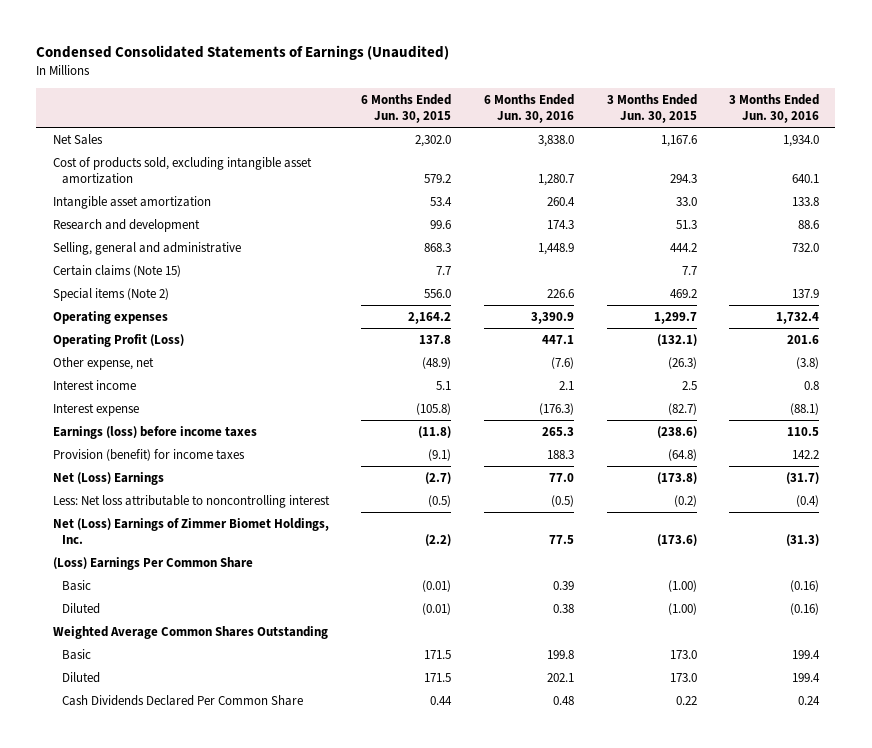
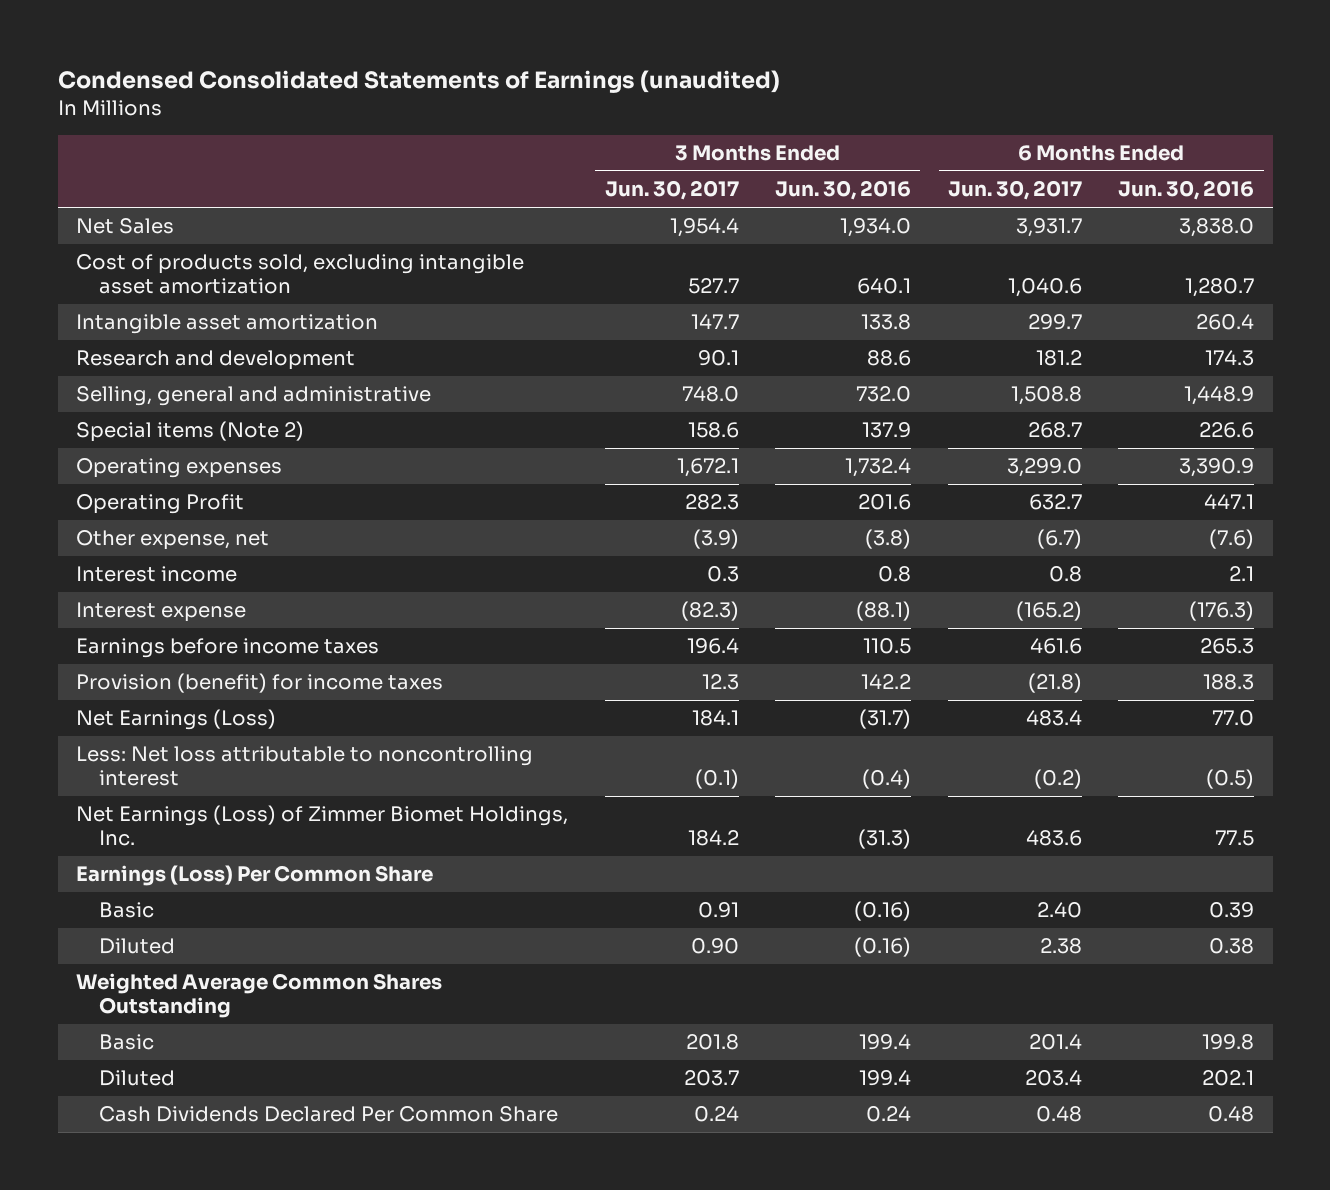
[36,44,450,60] Condensed Consolidated Statements of Earnings (Unaudited) -> [57,70,780,94] Condensed Consolidated Statements of Earnings (unaudited)
[361,93,452,124] 6 Months Ended Jun. 30, 2015 -> none
[606,93,697,124] 3 Months Ended Jun. 30, 2015 -> none
none -> [604,180,739,201] Jun. 30, 2017
none -> [947,180,1082,201] Jun. 30, 2017
[52,264,181,277] Certain claims (Note 15) -> none
[52,333,184,347] Operating Profit (Loss) -> [75,494,244,515] Operating Profit
[52,425,257,439] Earnings (loss) before income taxes -> [75,638,379,659] Earnings before income taxes
[52,471,164,485] Net (Loss) Earnings -> [75,709,276,731] Net Earnings (Loss)
[52,517,329,545] Net (Loss) Earnings of Zimmer Biomet Holdings, Inc. -> [75,805,568,847] Net Earnings (Loss) of Zimmer Biomet Holdings, Inc.
[52,556,253,570] (Loss) Earnings Per Common Share -> [75,865,433,887] Earnings (Loss) Per Common Share

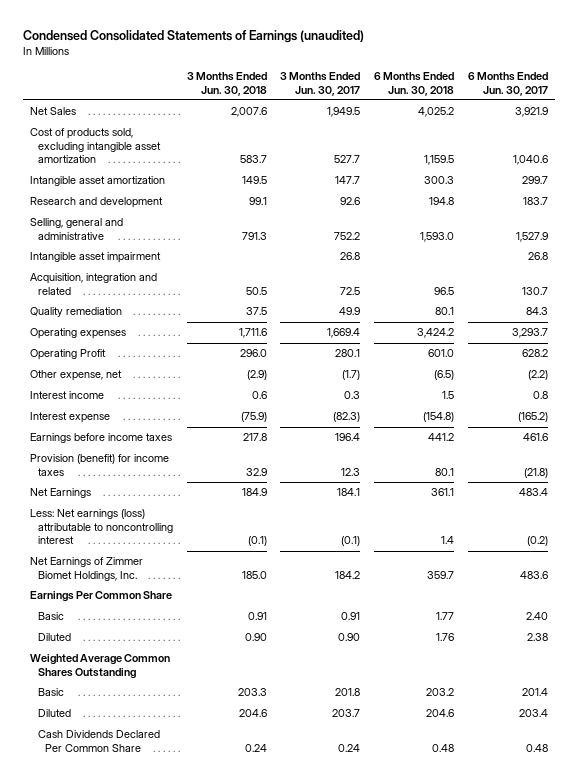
[775,180,912,201] Jun. 30, 2016 -> none
[1118,180,1255,201] Jun. 30, 2016 -> none
none -> [186,72,267,96] 3 Months Ended Jun. 30, 2018
none -> [374,72,455,96] 6 Months Ended Jun. 30, 2018
[669,218,739,238] 1,954.4 -> [327,107,361,118] 1,949.5
[1015,218,1082,238] 3,931.7 -> [515,107,549,118] 3,921.9
[75,421,304,443] Special items (Note 2) -> none
[697,350,739,367] 90.1 -> [340,197,361,206] 92.6
[1035,350,1082,367] 181.2 -> [523,197,549,206] 183.7
[681,386,739,403] 748.0 -> [334,231,361,240] 752.2
[1010,386,1082,406] 1,508.8 -> [516,231,549,242] 1,527.9
none -> [29,252,161,264] Intangible asset impairment
none -> [29,273,157,295] Acquisition, integration and related
none -> [29,307,122,318] Quality remediation
[676,458,739,478] 1,672.1 -> [327,328,361,339] 1,669.4
[1006,458,1082,478] 3,299.0 -> [512,328,549,339] 3,293.7
[684,494,739,511] 282.3 -> [335,349,361,358] 280.1
[1028,494,1082,511] 632.7 -> [522,349,549,358] 628.2
[692,529,739,550] (3.9) -> [342,370,361,381] (1.7)
[1036,529,1082,550] (6.7) -> [528,370,549,381] (2.2)
[75,709,276,731] Net Earnings (Loss) -> [29,488,91,499] Net Earnings
[75,746,533,787] Less: Net loss attributable to noncontrolling interest -> [29,509,173,545] Less: Net earnings (loss) attributable to noncontrolling interest
[75,805,568,847] Net Earnings (Loss) of Zimmer Biomet Holdings, Inc. -> [29,557,143,581] Net Earnings of Zimmer Biomet Holdings, Inc.
[75,865,433,887] Earnings (Loss) Per Common Share -> [29,591,172,603] Earnings Per Common Share

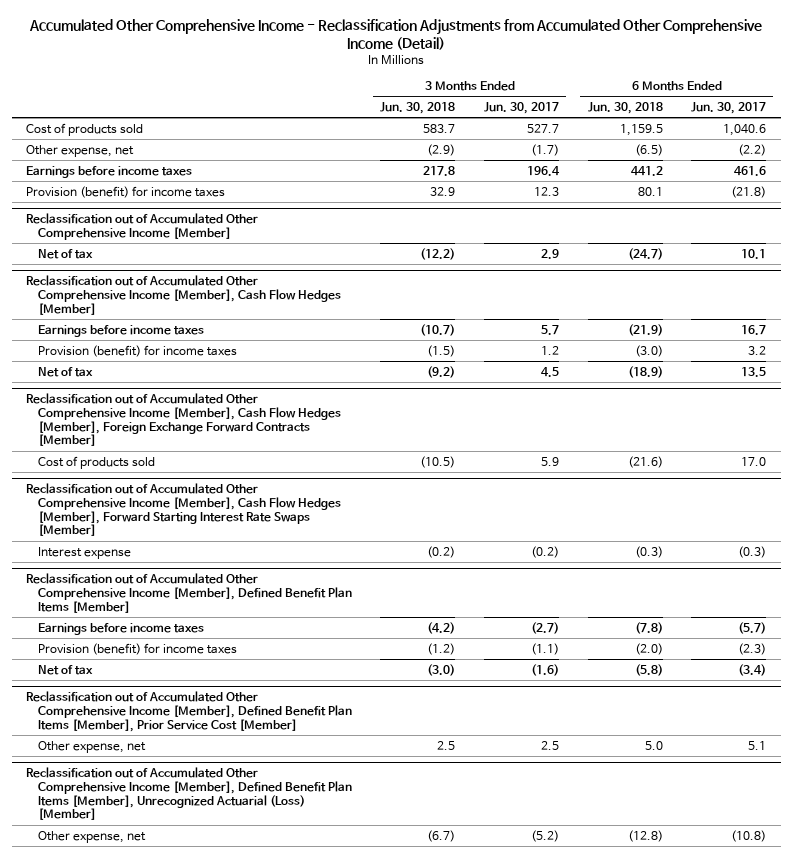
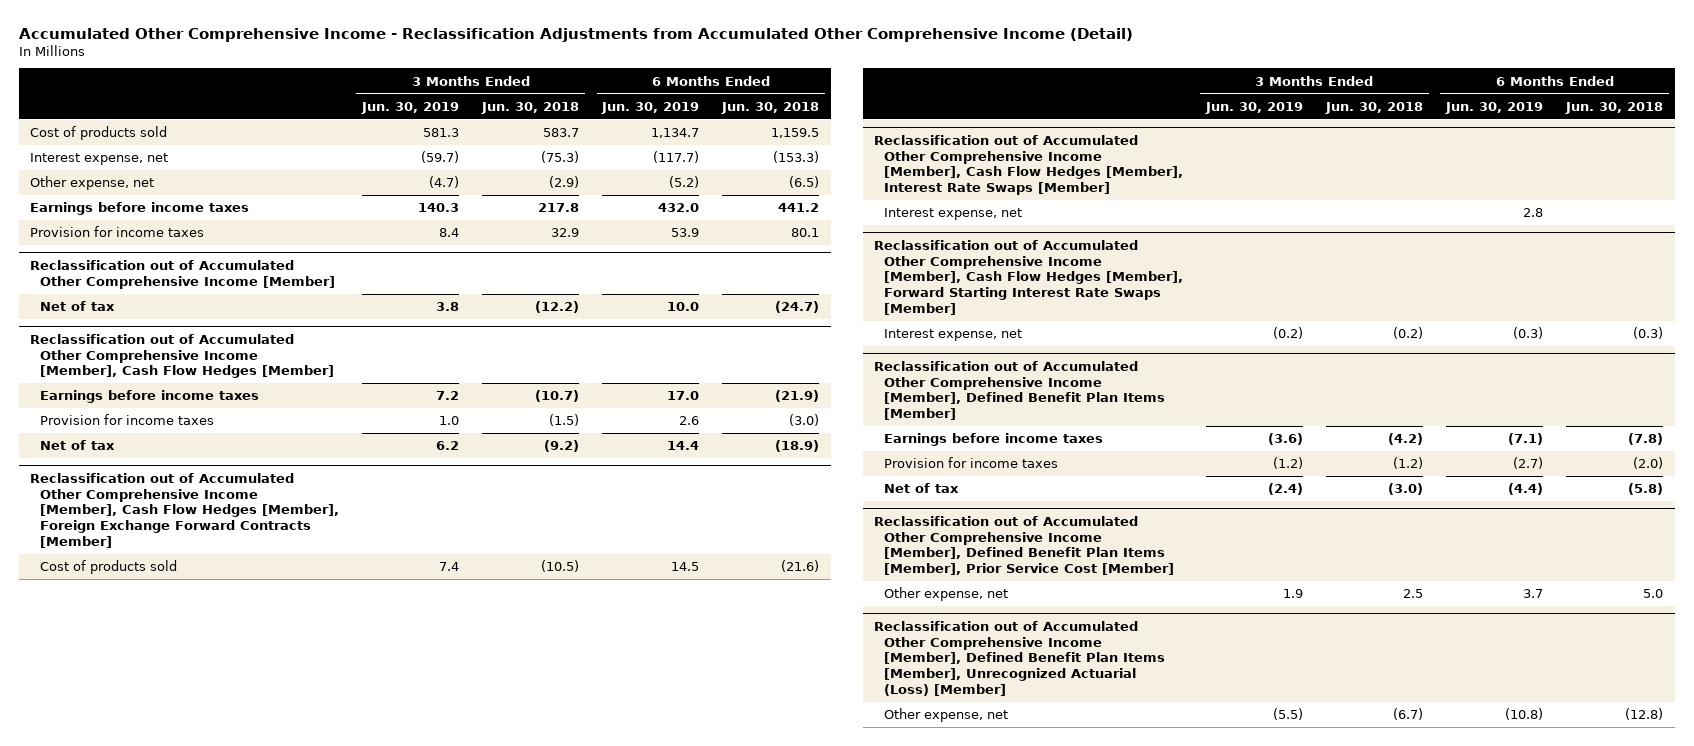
[484,101,560,114] Jun. 30, 2017 -> none
[691,101,767,114] Jun. 30, 2017 -> none
none -> [361,101,460,114] Jun. 30, 2019
none -> [601,101,700,114] Jun. 30, 2019
none -> [30,153,169,166] Interest expense, net
[26,185,226,198] Provision (benefit) for income taxes -> [30,226,205,238] Provision for income taxes
[37,344,237,357] Provision (benefit) for income taxes -> [39,414,214,426] Provision for income taxes
none -> [874,135,1183,196] Reclassification out of Accumulated Other Comprehensive Income [Member], Cash Flow Hedges [Member], Interest Rate Swaps [Member]
none -> [883,208,1022,221] Interest expense, net
[37,546,131,559] Interest expense -> [883,329,1022,342] Interest expense, net
[37,642,237,655] Provision (benefit) for income taxes -> [883,457,1058,469] Provision for income taxes

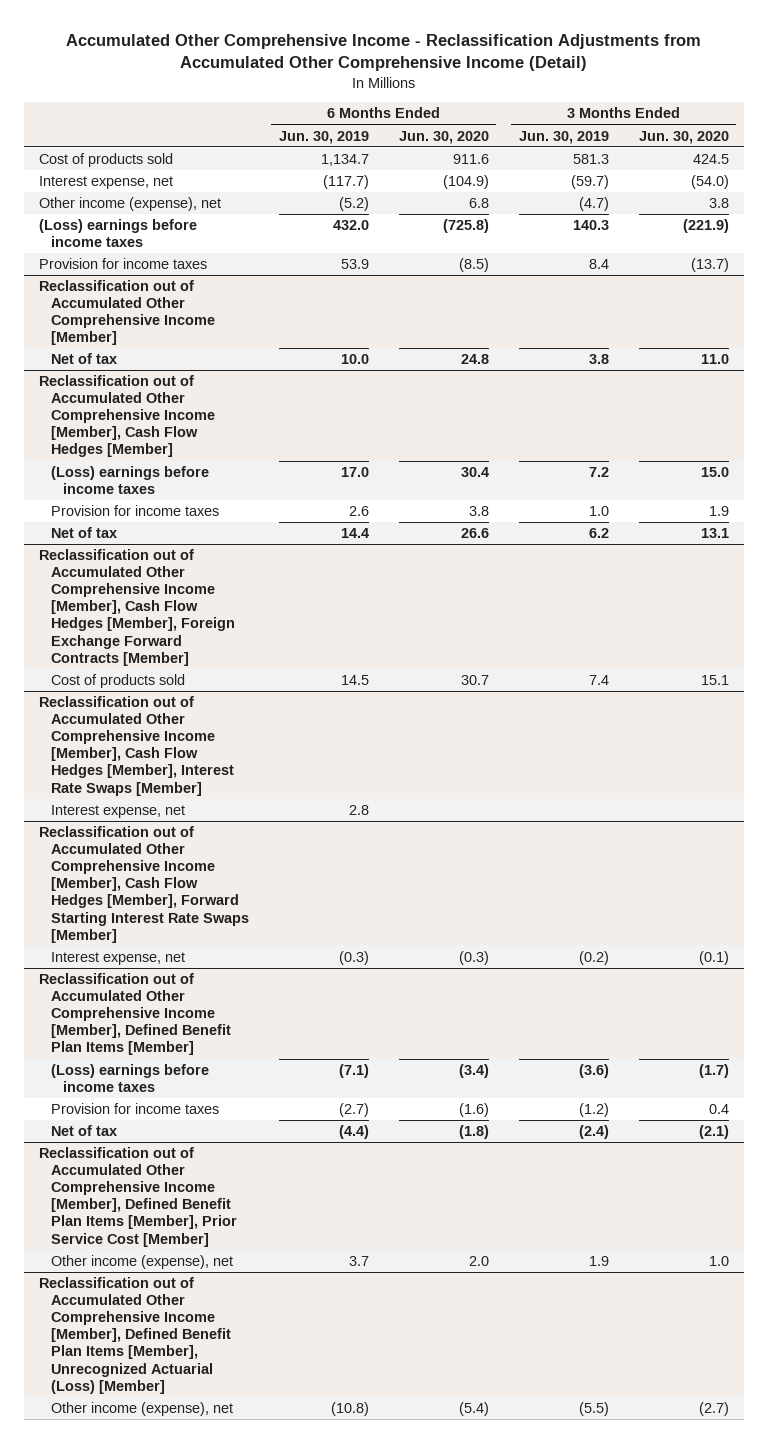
[481,101,580,114] Jun. 30, 2018 -> none
[721,101,820,114] Jun. 30, 2018 -> none
none -> [398,130,489,144] Jun. 30, 2020
none -> [638,130,729,144] Jun. 30, 2020
[30,176,155,191] Other expense, net -> [38,197,221,212] Other income (expense), net
[30,202,250,216] Earnings before income taxes -> [38,219,197,248] (Loss) earnings before income taxes
[39,390,259,404] Earnings before income taxes -> [50,466,209,495] (Loss) earnings before income taxes
[883,433,1103,447] Earnings before income taxes -> [50,1064,209,1093] (Loss) earnings before income taxes
[883,587,1008,602] Other expense, net -> [50,1255,233,1270] Other income (expense), net
[883,708,1008,723] Other expense, net -> [50,1402,233,1417] Other income (expense), net

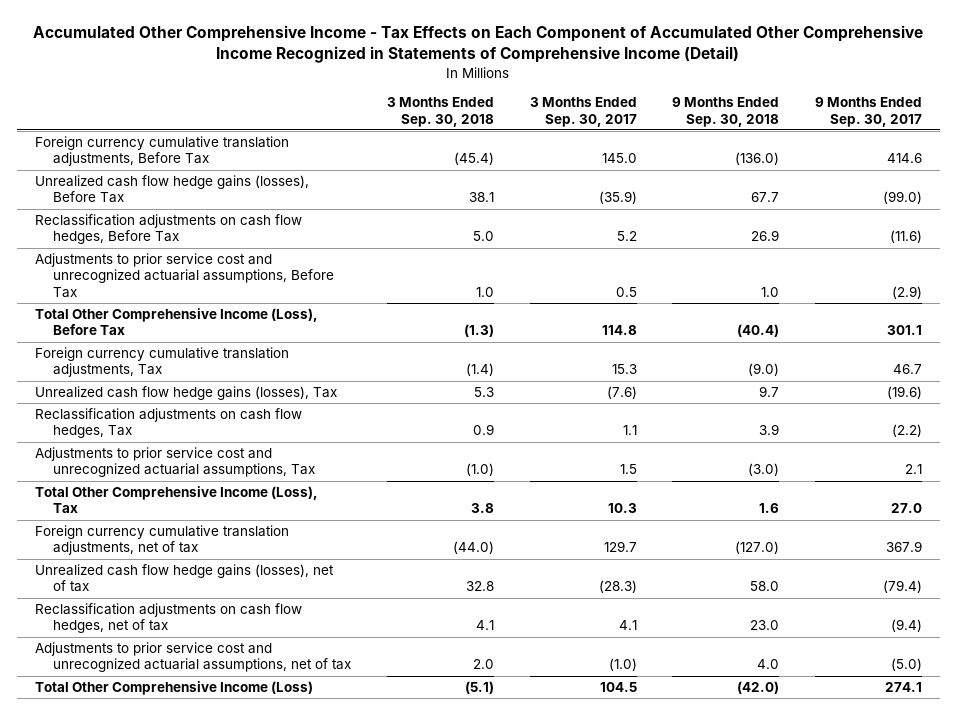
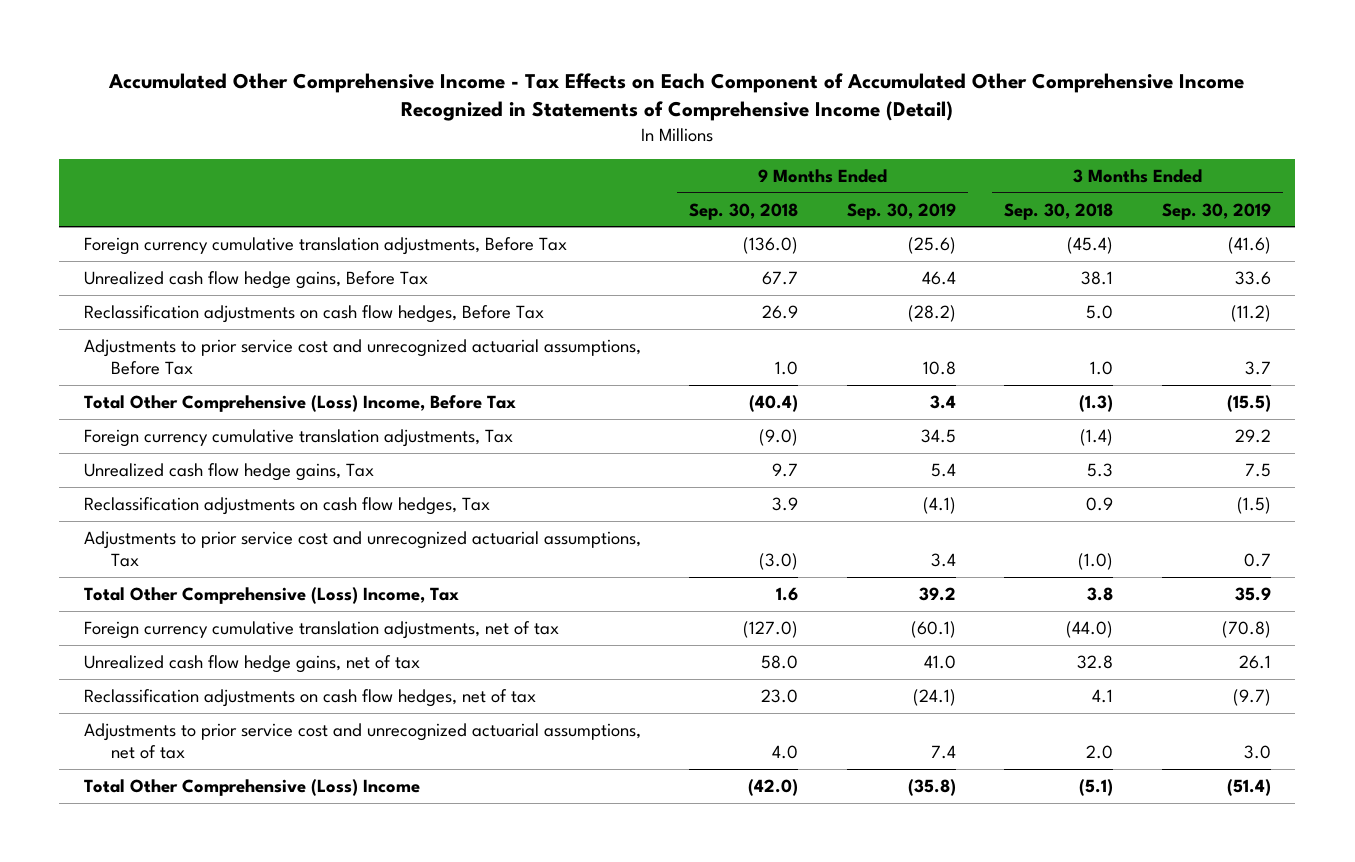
[529,97,637,127] 3 Months Ended Sep. 30, 2017 -> none
[815,97,923,127] 9 Months Ended Sep. 30, 2017 -> none
none -> [846,202,956,220] Sep. 30, 2019
none -> [1161,202,1271,220] Sep. 30, 2019
[34,175,309,204] Unrealized cash flow hedge gains (losses), Before Tax -> [83,270,428,289] Unrealized cash flow hedge gains, Before Tax
[34,308,318,336] Total Other Comprehensive Income (Loss), Before Tax -> [83,394,516,412] Total Other Comprehensive (Loss) Income, Before Tax
[34,386,337,401] Unrealized cash flow hedge gains (losses), Tax -> [83,462,374,481] Unrealized cash flow hedge gains, Tax
[34,486,318,514] Total Other Comprehensive Income (Loss), Tax -> [83,586,459,604] Total Other Comprehensive (Loss) Income, Tax
[34,564,334,593] Unrealized cash flow hedge gains (losses), net of tax -> [83,654,420,673] Unrealized cash flow hedge gains, net of tax
[34,681,313,696] Total Other Comprehensive Income (Loss) -> [83,778,420,796] Total Other Comprehensive (Loss) Income

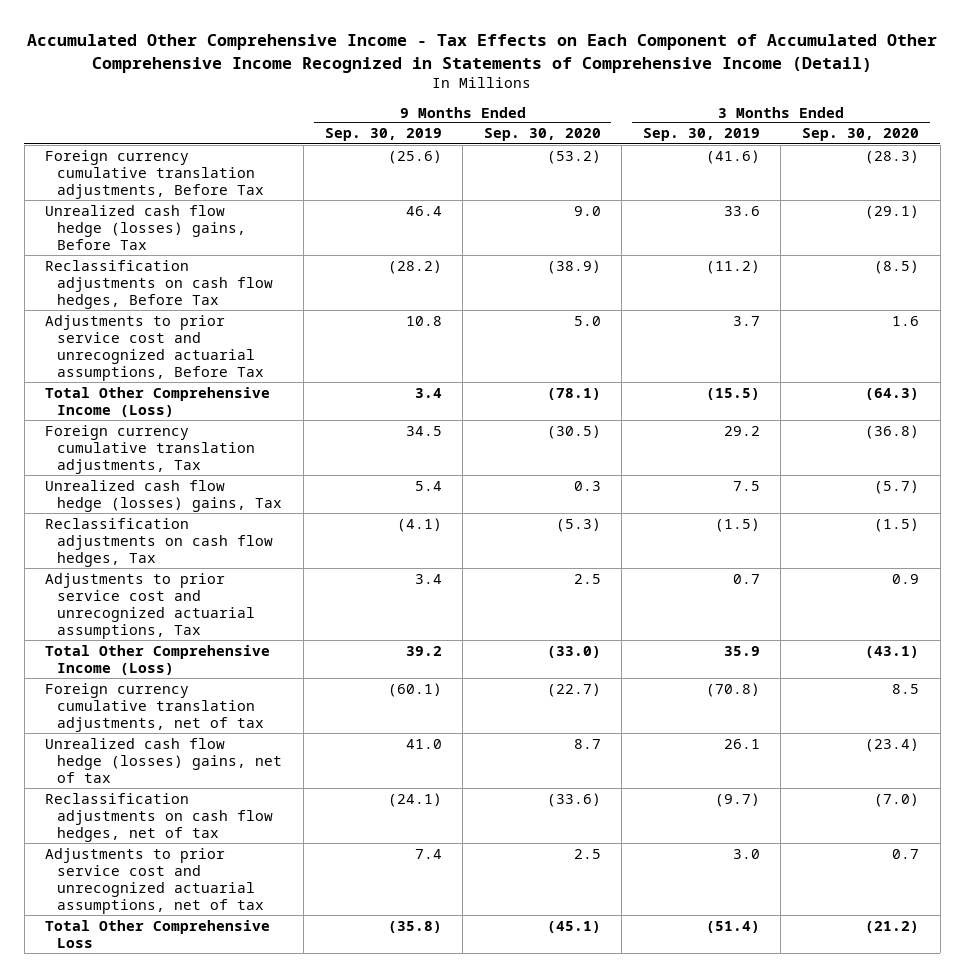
[689,202,799,220] Sep. 30, 2018 -> none
[1004,202,1114,220] Sep. 30, 2018 -> none
none -> [483,128,601,142] Sep. 30, 2020
none -> [802,128,920,142] Sep. 30, 2020
[83,270,428,289] Unrealized cash flow hedge gains, Before Tax -> [45,204,247,250] Unrealized cash flow hedge (losses) gains, Before Tax
[83,394,516,412] Total Other Comprehensive (Loss) Income, Before Tax -> [45,386,271,417] Total Other Comprehensive Income (Loss)
[83,462,374,481] Unrealized cash flow hedge gains, Tax -> [45,479,283,512] Unrealized cash flow hedge (losses) gains, Tax
[83,586,459,604] Total Other Comprehensive (Loss) Income, Tax -> [45,644,271,675] Total Other Comprehensive Income (Loss)
[83,654,420,673] Unrealized cash flow hedge gains, net of tax -> [45,737,283,783] Unrealized cash flow hedge (losses) gains, net of tax
[83,778,420,796] Total Other Comprehensive (Loss) Income -> [45,919,271,948] Total Other Comprehensive Loss

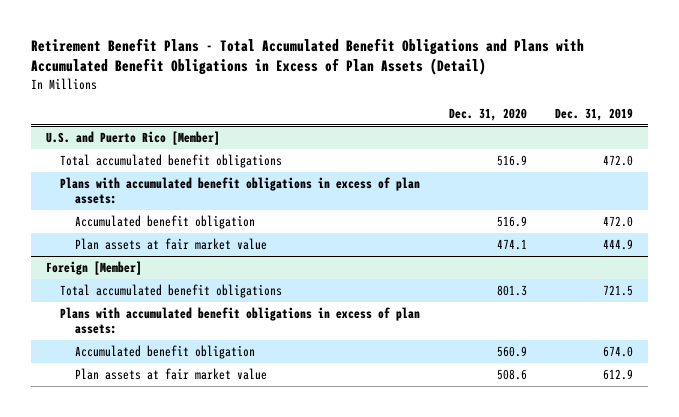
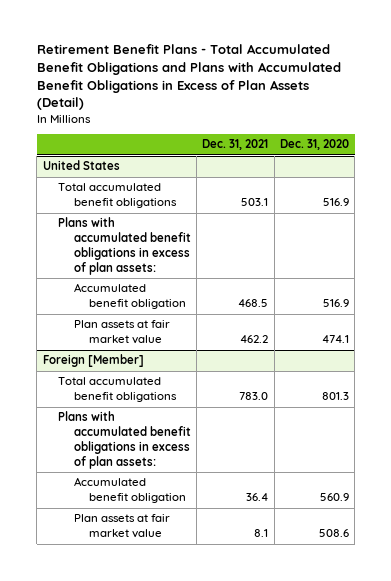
[555,107,634,121] Dec. 31, 2019 -> none
none -> [202,139,269,151] Dec. 31, 2021
[45,131,220,146] U.S. and Puerto Rico [Member] -> [42,160,120,171] United States

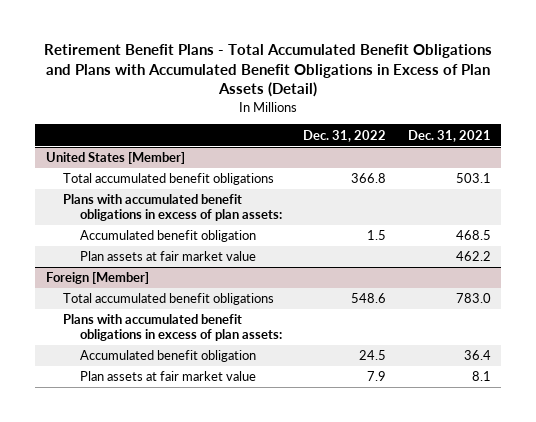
[279,139,349,151] Dec. 31, 2020 -> none
none -> [303,129,387,142] Dec. 31, 2022
[42,160,120,171] United States -> [45,152,185,165] United States [Member]

